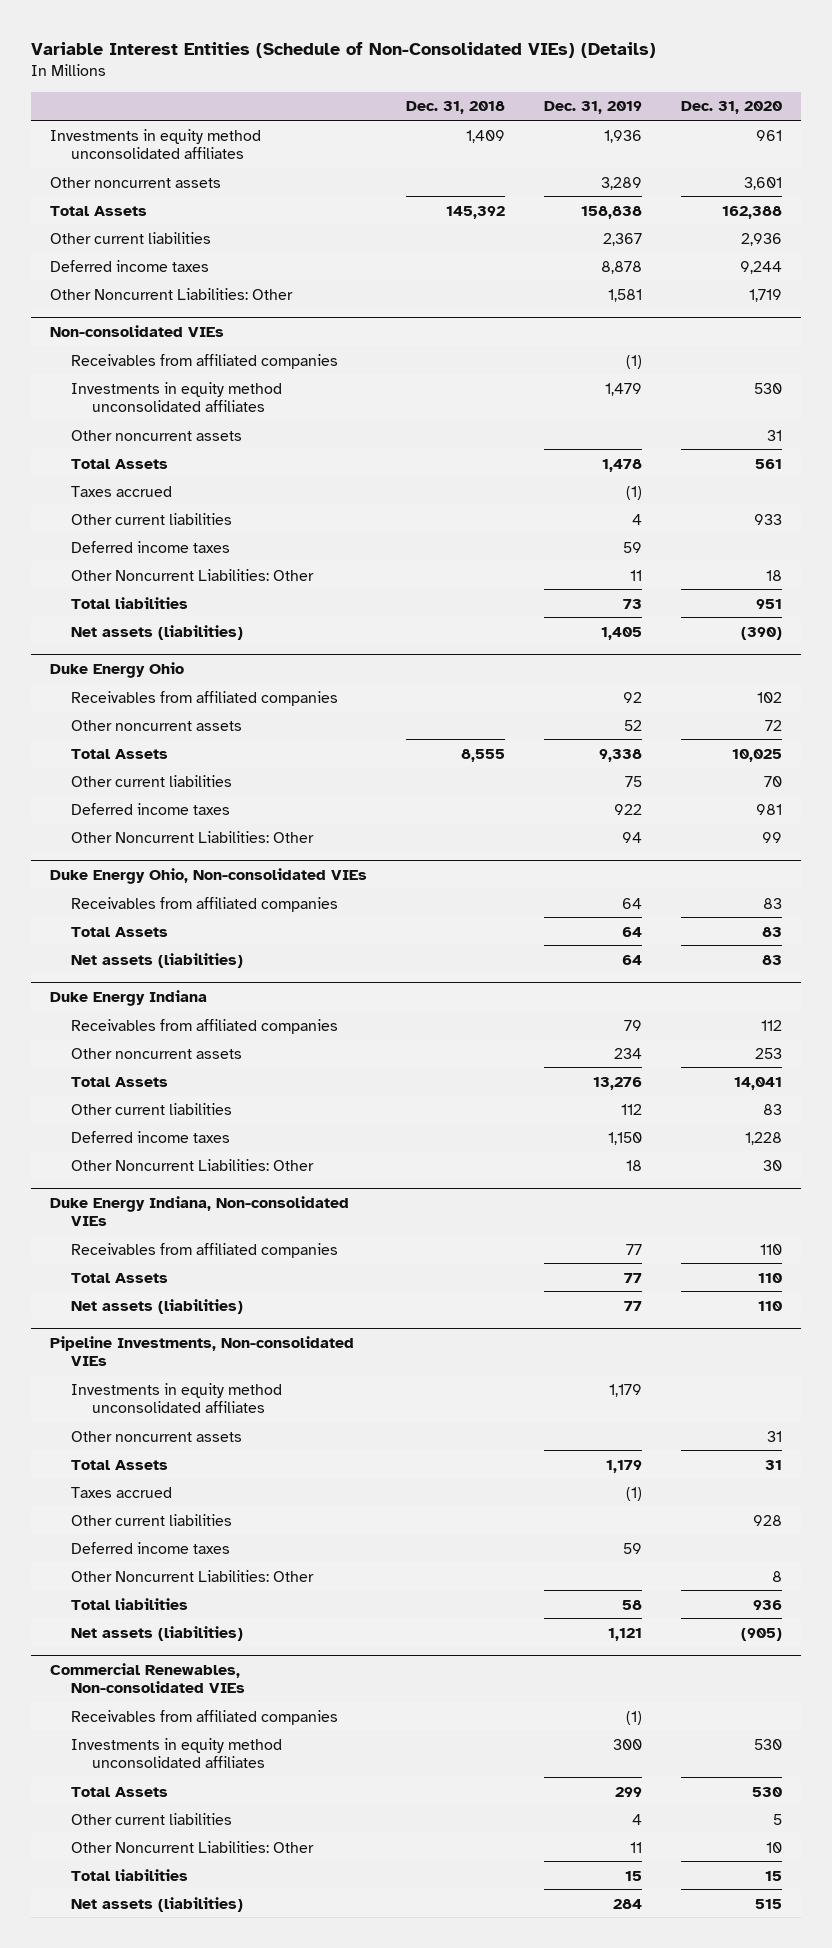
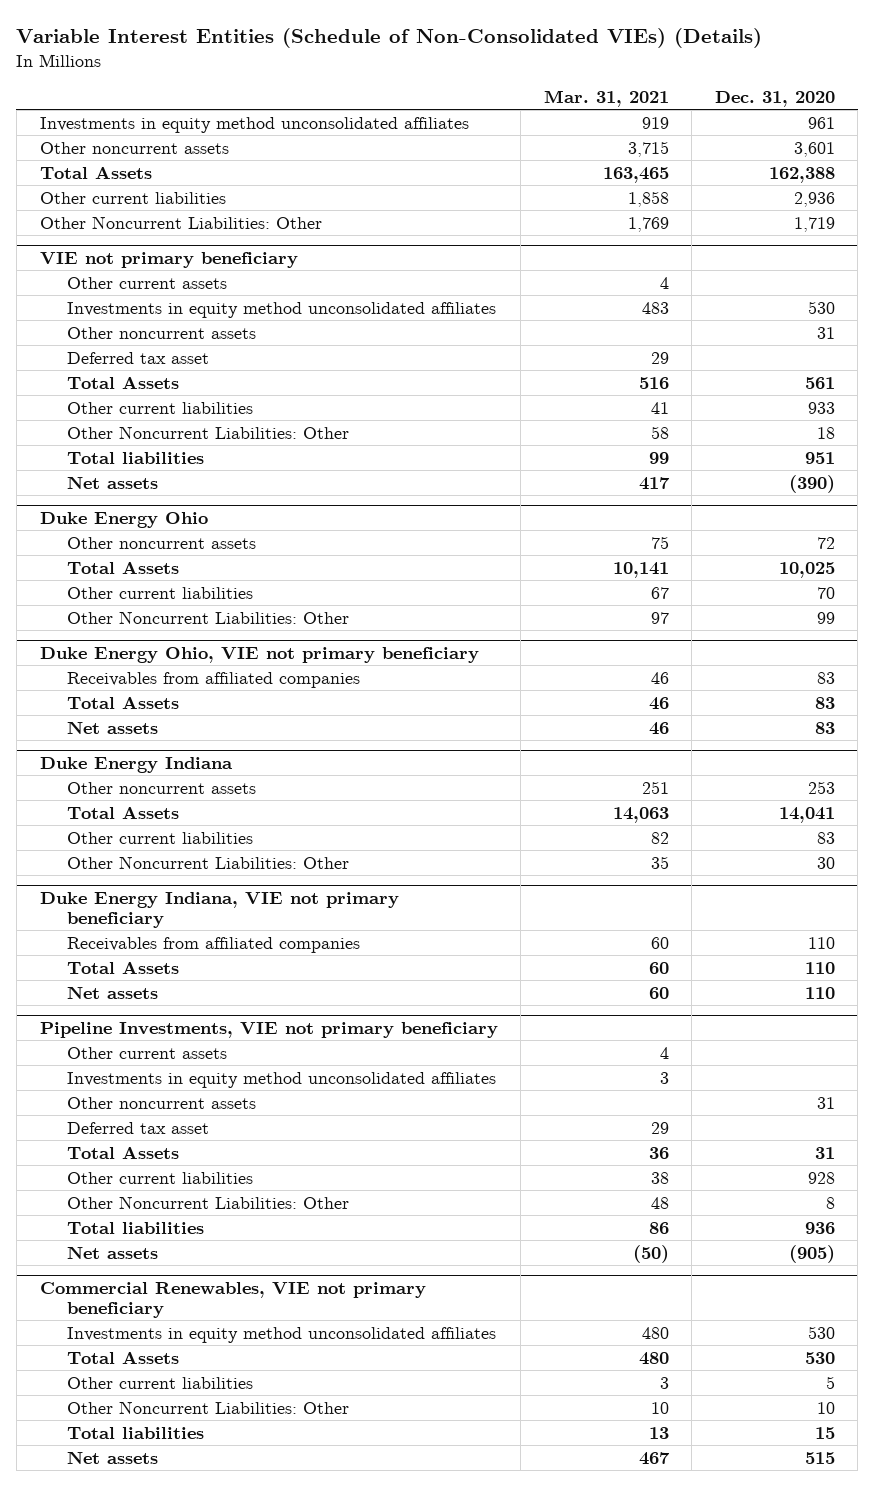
[406,101,506,115] Dec. 31, 2018 -> none
[544,101,643,115] Dec. 31, 2019 -> none
none -> [543,89,669,107] Mar. 31, 2021
[50,259,210,272] Deferred income taxes -> none
[71,353,339,369] Receivables from affiliated companies -> none
[50,324,225,337] Non-consolidated VIEs -> [39,251,298,268] VIE not primary beneficiary
none -> [66,276,227,289] Other current assets
none -> [66,351,209,364] Deferred tax asset
[71,485,173,497] Taxes accrued -> none
[71,540,231,553] Deferred income taxes -> none
[71,624,244,640] Net assets (liabilities) -> [66,475,158,489] Net assets
[71,690,339,706] Receivables from affiliated companies -> none
[71,802,231,815] Deferred income taxes -> none
[50,867,368,884] Duke Energy Ohio, Non-consolidated VIEs -> none
none -> [39,646,479,663] Duke Energy Ohio, VIE not primary beneficiary
[71,952,244,968] Net assets (liabilities) -> [66,720,158,734] Net assets
[71,1018,339,1034] Receivables from affiliated companies -> none
[71,1130,231,1143] Deferred income taxes -> none
[50,1195,350,1226] Duke Energy Indiana, Non-consolidated VIEs -> none
none -> [39,891,399,928] Duke Energy Indiana, VIE not primary beneficiary
[50,1335,355,1366] Pipeline Investments, Non-consolidated VIEs -> none
[71,1298,244,1314] Net assets (liabilities) -> [66,985,158,999] Net assets
none -> [39,1021,498,1038] Pipeline Investments, VIE not primary beneficiary
none -> [66,1046,227,1059] Other current assets
none -> [66,1121,209,1134] Deferred tax asset
[71,1486,173,1498] Taxes accrued -> none
[71,1541,231,1554] Deferred income taxes -> none
[50,1662,246,1693] Commercial Renewables, Non-consolidated VIEs -> none
[71,1709,339,1725] Receivables from affiliated companies -> none
[71,1625,244,1641] Net assets (liabilities) -> [66,1245,158,1259] Net assets
none -> [39,1281,426,1318] Commercial Renewables, VIE not primary beneficiary
[71,1896,244,1912] Net assets (liabilities) -> [66,1450,158,1464] Net assets

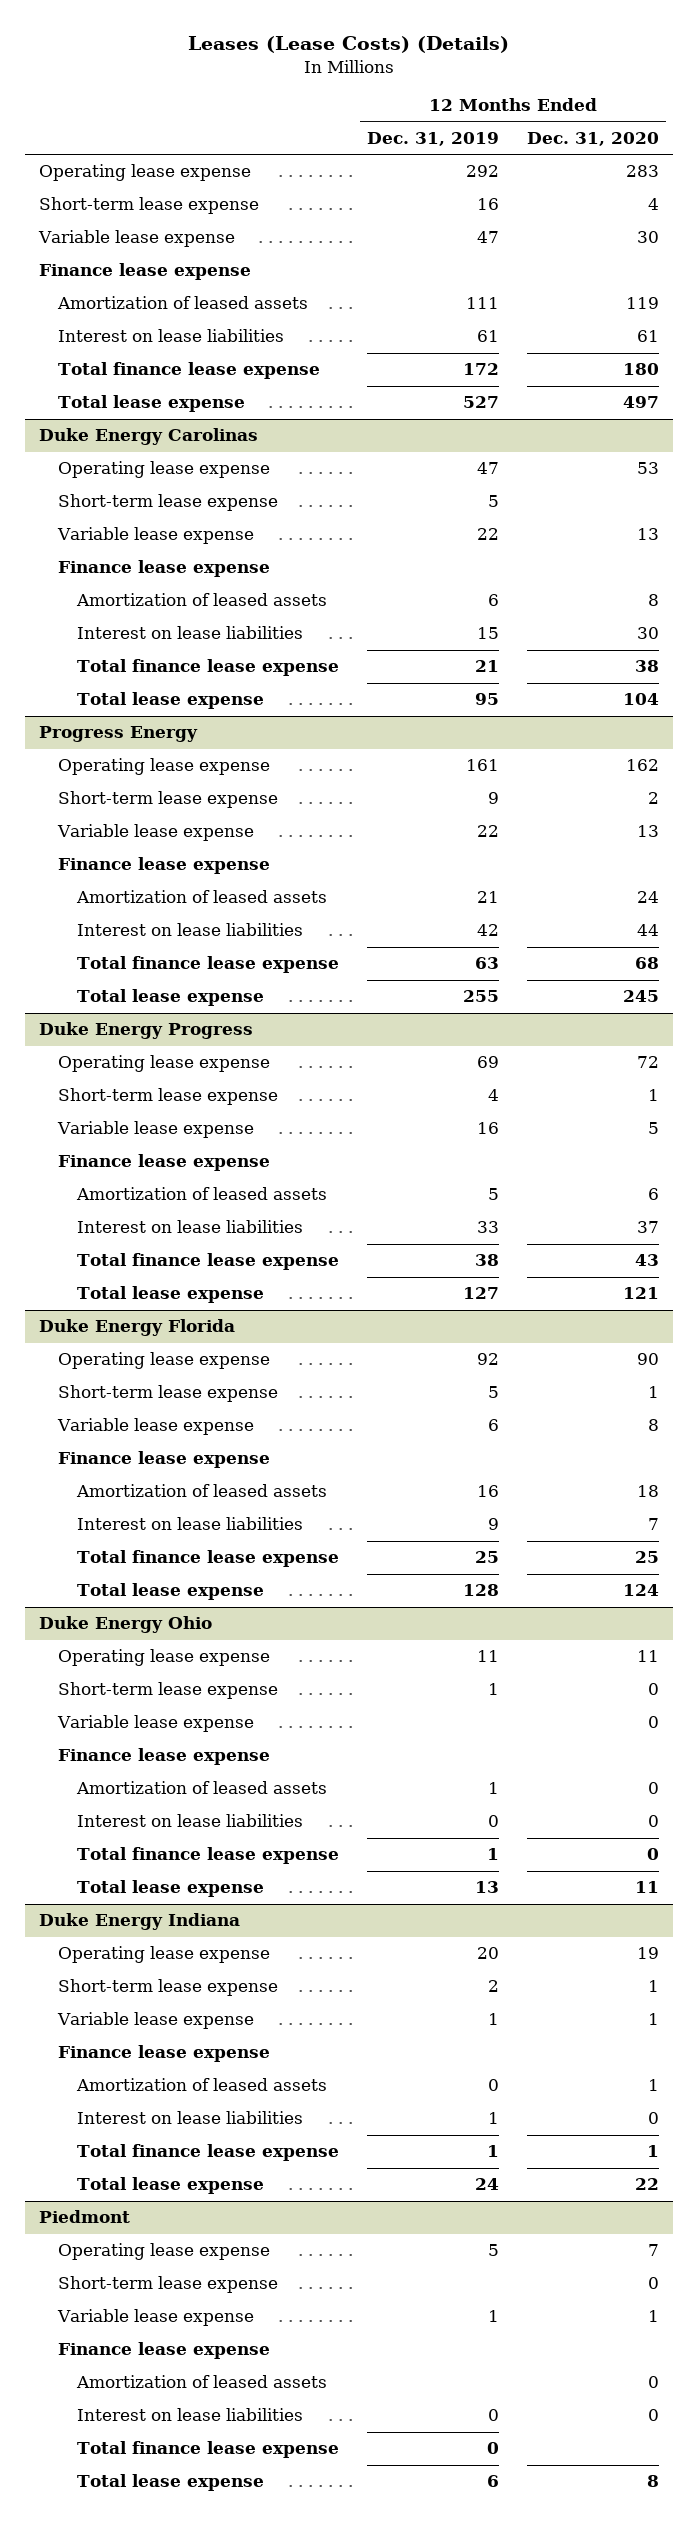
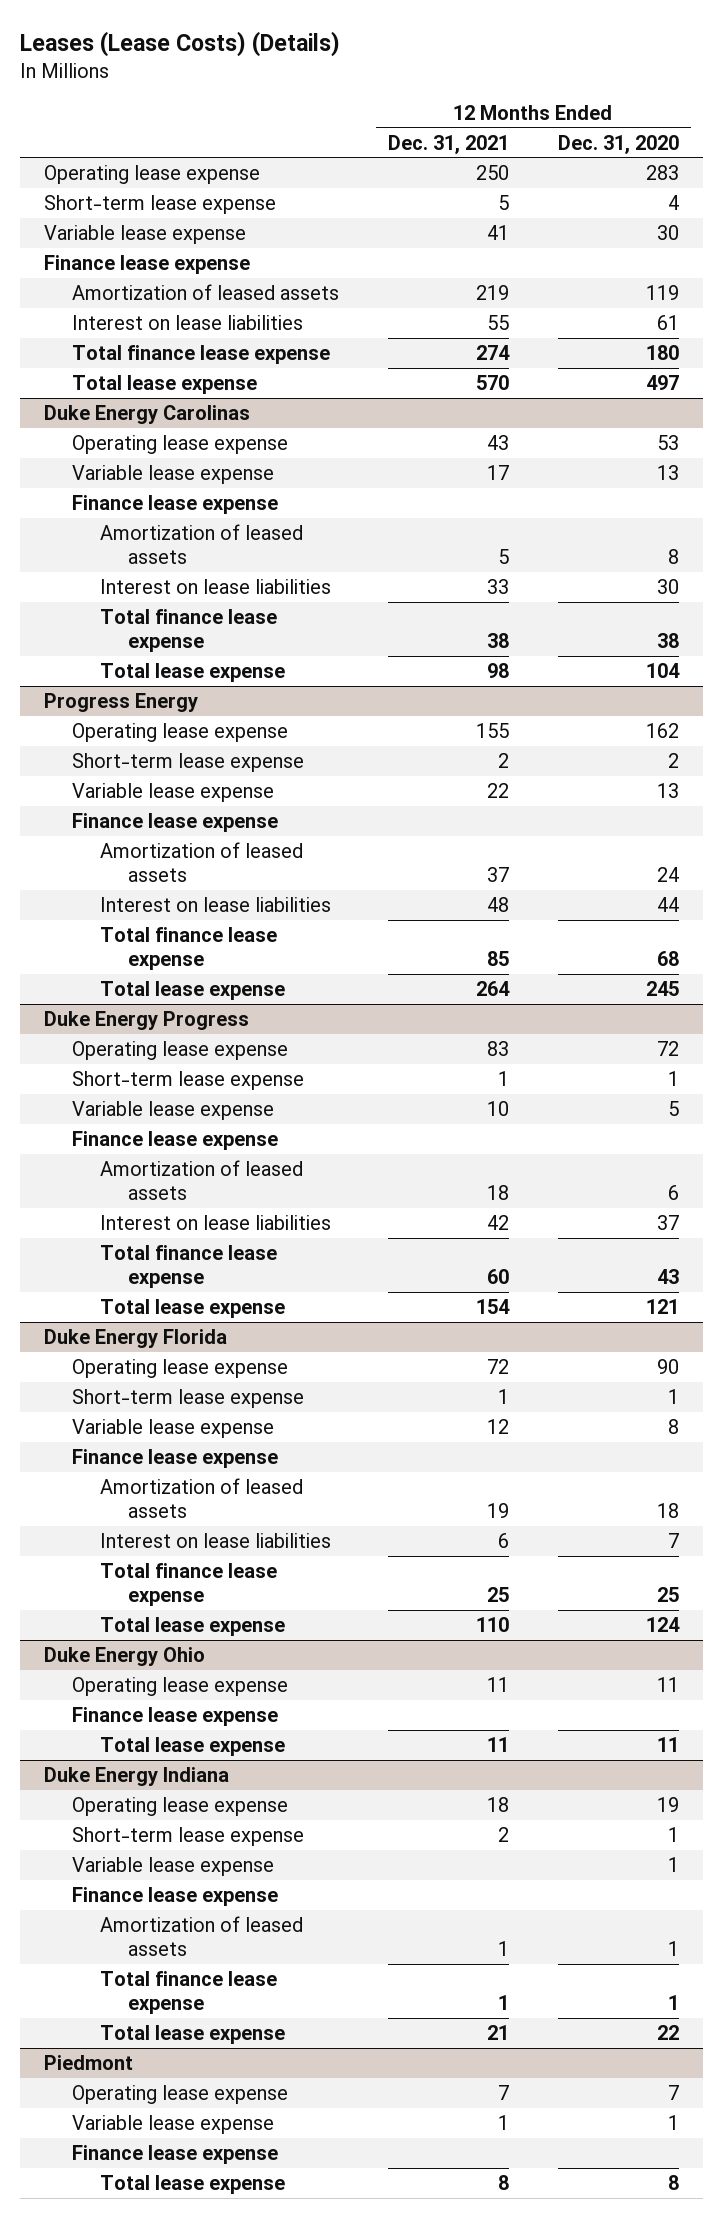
[366,132,499,147] Dec. 31, 2019 -> none
none -> [387,134,509,154] Dec. 31, 2021
[57,494,278,512] Short-term lease expense -> none
[57,1682,278,1700] Short-term lease expense -> none
[56,1715,254,1733] Variable lease expense -> none
[75,1781,327,1795] Amortization of leased assets -> none
[76,1814,303,1828] Interest on lease liabilities -> none
[76,1847,339,1865] Total finance lease expense -> none
[76,2111,303,2125] Interest on lease liabilities -> none
[57,2276,278,2294] Short-term lease expense -> none
[75,2375,327,2389] Amortization of leased assets -> none
[76,2408,303,2422] Interest on lease liabilities -> none
[76,2441,339,2459] Total finance lease expense -> none

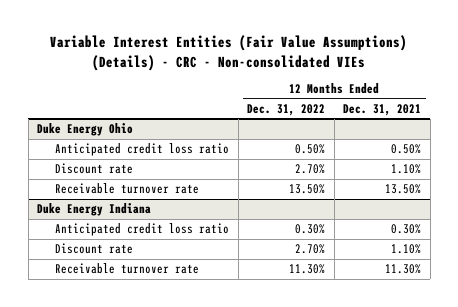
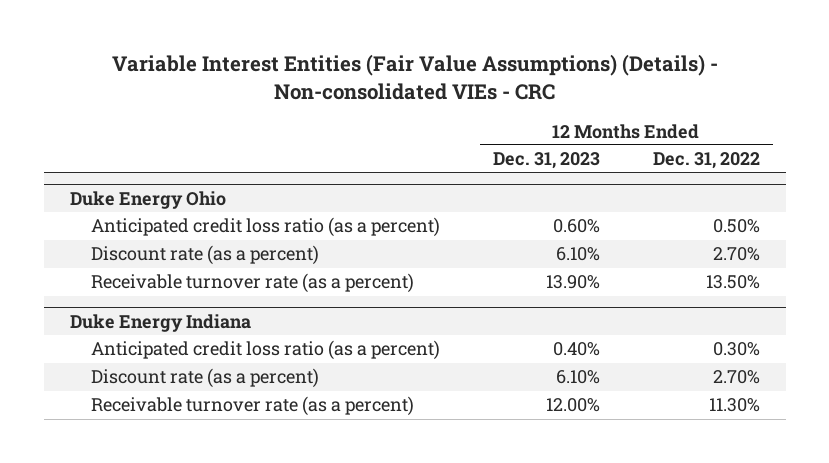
[50,35,408,71] Variable Interest Entities (Fair Value Assumptions) (Details) - CRC - Non-consolidated VIEs -> [111,54,718,101] Variable Interest Entities (Fair Value Assumptions) (Details) - Non-consolidated VIEs - CRC
[343,103,422,116] Dec. 31, 2021 -> none
none -> [493,152,601,170] Dec. 31, 2023
[55,143,230,157] Anticipated credit loss ratio -> [91,217,441,238] Anticipated credit loss ratio (as a percent)
[55,163,134,175] Discount rate -> [91,245,320,266] Discount rate (as a percent)
[55,183,200,195] Receivable turnover rate -> [91,273,415,294] Receivable turnover rate (as a percent)
[55,223,230,237] Anticipated credit loss ratio -> [91,340,441,361] Anticipated credit loss ratio (as a percent)
[55,243,134,255] Discount rate -> [91,368,320,389] Discount rate (as a percent)
[55,263,200,275] Receivable turnover rate -> [91,396,415,417] Receivable turnover rate (as a percent)

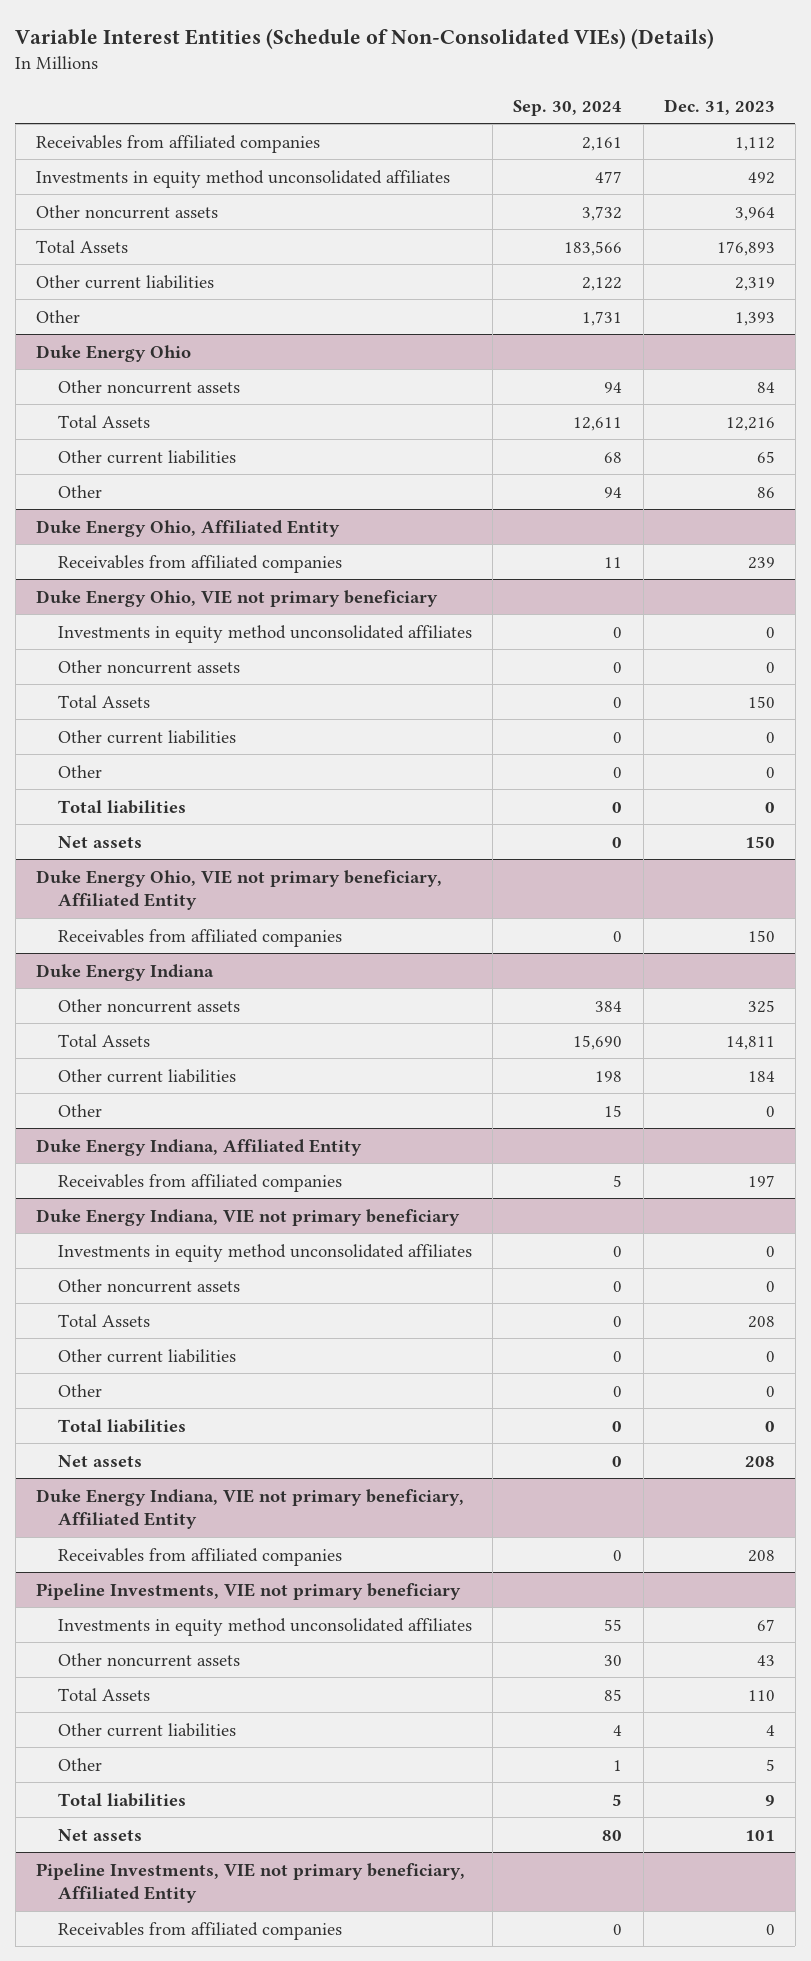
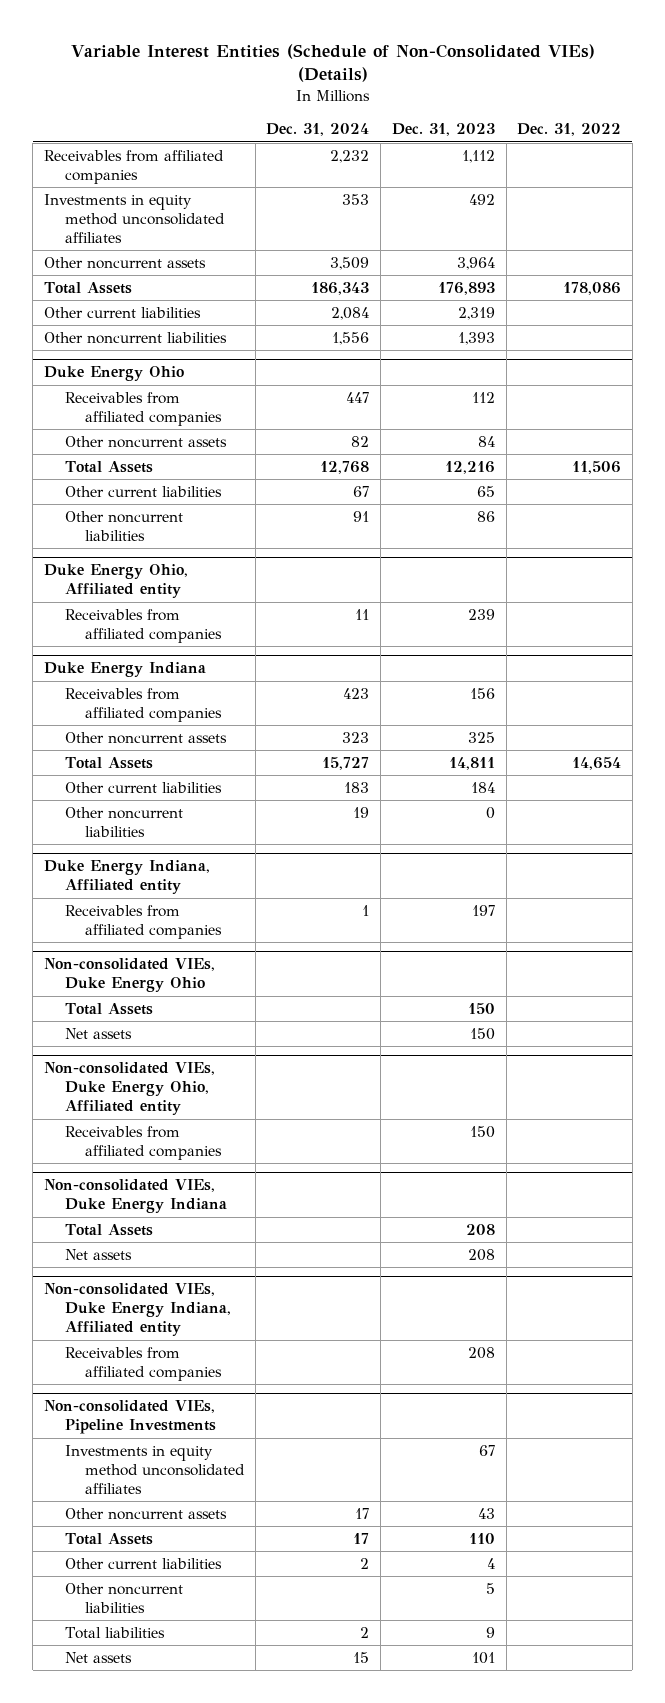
[513,99,623,116] Sep. 30, 2024 -> none
none -> [266,123,370,137] Dec. 31, 2024
none -> [517,123,622,137] Dec. 31, 2022
[35,309,80,323] Other -> [44,331,228,344] Other noncurrent liabilities
none -> [64,391,223,426] Receivables from affiliated companies
[57,484,102,498] Other -> [64,510,183,541] Other noncurrent liabilities
[35,519,340,537] Duke Energy Ohio, Affiliated Entity -> [44,564,189,599] Duke Energy Ohio, Affiliated entity
[35,589,438,607] Duke Energy Ohio, VIE not primary beneficiary -> none
[57,624,472,643] Investments in equity method unconsolidated affiliates -> none
[57,659,240,674] Other noncurrent assets -> none
[57,694,150,708] Total Assets -> none
[57,729,236,744] Other current liabilities -> none
[57,764,102,778] Other -> none
[57,799,186,814] Total liabilities -> none
[57,835,142,848] Net assets -> none
[35,869,442,911] Duke Energy Ohio, VIE not primary beneficiary, Affiliated Entity -> none
[57,928,342,947] Receivables from affiliated companies -> none
none -> [64,687,223,722] Receivables from affiliated companies
[57,1103,102,1117] Other -> [64,806,183,837] Other noncurrent liabilities
[35,1138,362,1156] Duke Energy Indiana, Affiliated Entity -> [44,860,211,895] Duke Energy Indiana, Affiliated entity
[35,1208,460,1226] Duke Energy Indiana, VIE not primary beneficiary -> none
[57,1243,472,1262] Investments in equity method unconsolidated affiliates -> none
[57,1278,240,1293] Other noncurrent assets -> none
none -> [44,958,216,993] Non-consolidated VIEs, Duke Energy Ohio
none -> [64,1002,153,1015] Total Assets
none -> [64,1027,132,1039] Net assets
none -> [44,1062,216,1116] Non-consolidated VIEs, Duke Energy Ohio, Affiliated entity
none -> [64,1125,223,1160] Receivables from affiliated companies
none -> [44,1179,227,1214] Non-consolidated VIEs, Duke Energy Indiana
[57,1348,236,1363] Other current liabilities -> none
[57,1383,102,1397] Other -> none
[57,1418,186,1433] Total liabilities -> none
[35,1488,464,1530] Duke Energy Indiana, VIE not primary beneficiary, Affiliated Entity -> none
none -> [44,1283,231,1337] Non-consolidated VIEs, Duke Energy Indiana, Affiliated entity
[35,1582,461,1600] Pipeline Investments, VIE not primary beneficiary -> none
none -> [44,1400,216,1435] Non-consolidated VIEs, Pipeline Investments
[57,1757,102,1771] Other -> [64,1582,183,1613] Other noncurrent liabilities
[35,1862,465,1904] Pipeline Investments, VIE not primary beneficiary, Affiliated Entity -> none
[57,1921,342,1940] Receivables from affiliated companies -> none

